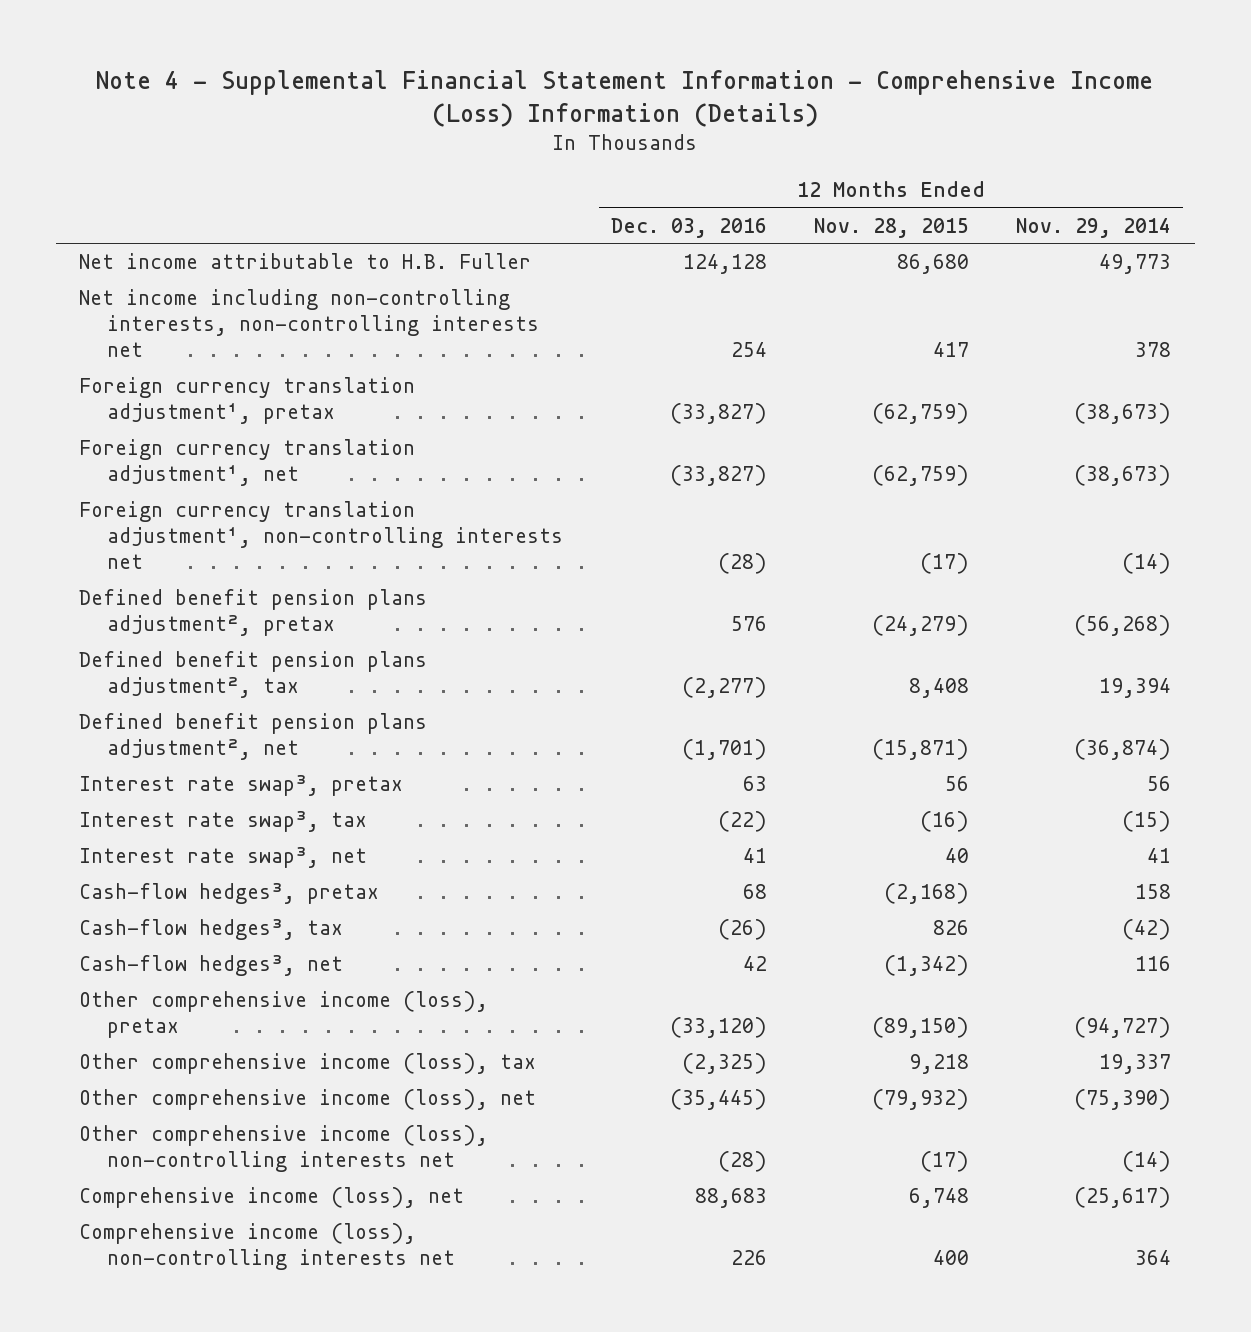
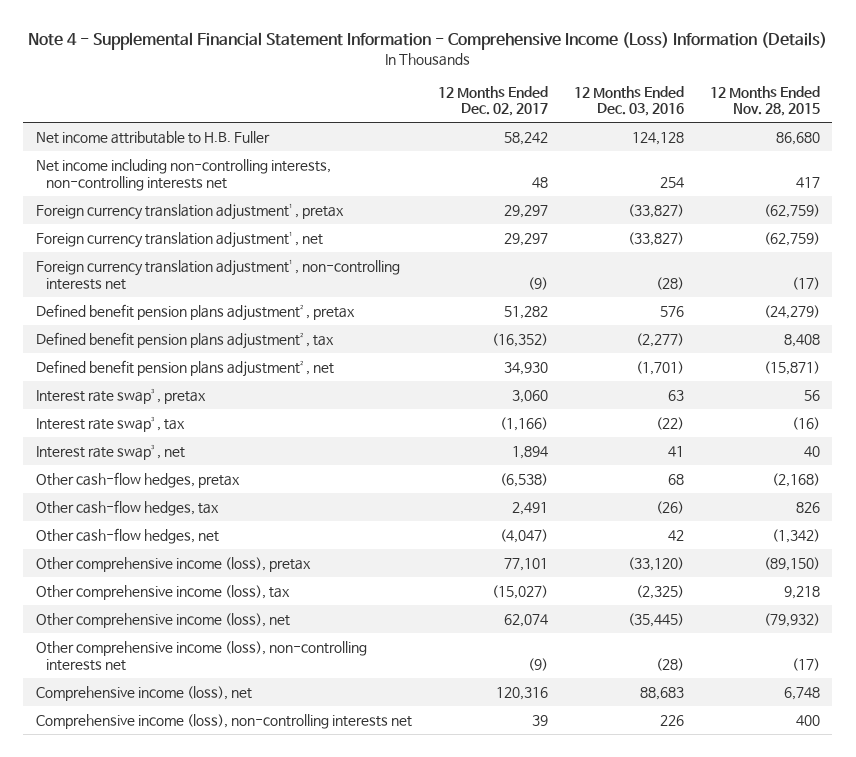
[1016,217,1172,238] Nov. 29, 2014 -> none
none -> [437,85,548,117] 12 Months Ended Dec. 02, 2017
[79,883,380,905] Cash-flow hedges³, pretax -> [36,471,241,488] Other cash-flow hedges, pretax
[79,919,344,941] Cash-flow hedges³, tax -> [36,499,220,516] Other cash-flow hedges, tax
[79,955,344,977] Cash-flow hedges³, net -> [36,527,220,544] Other cash-flow hedges, net

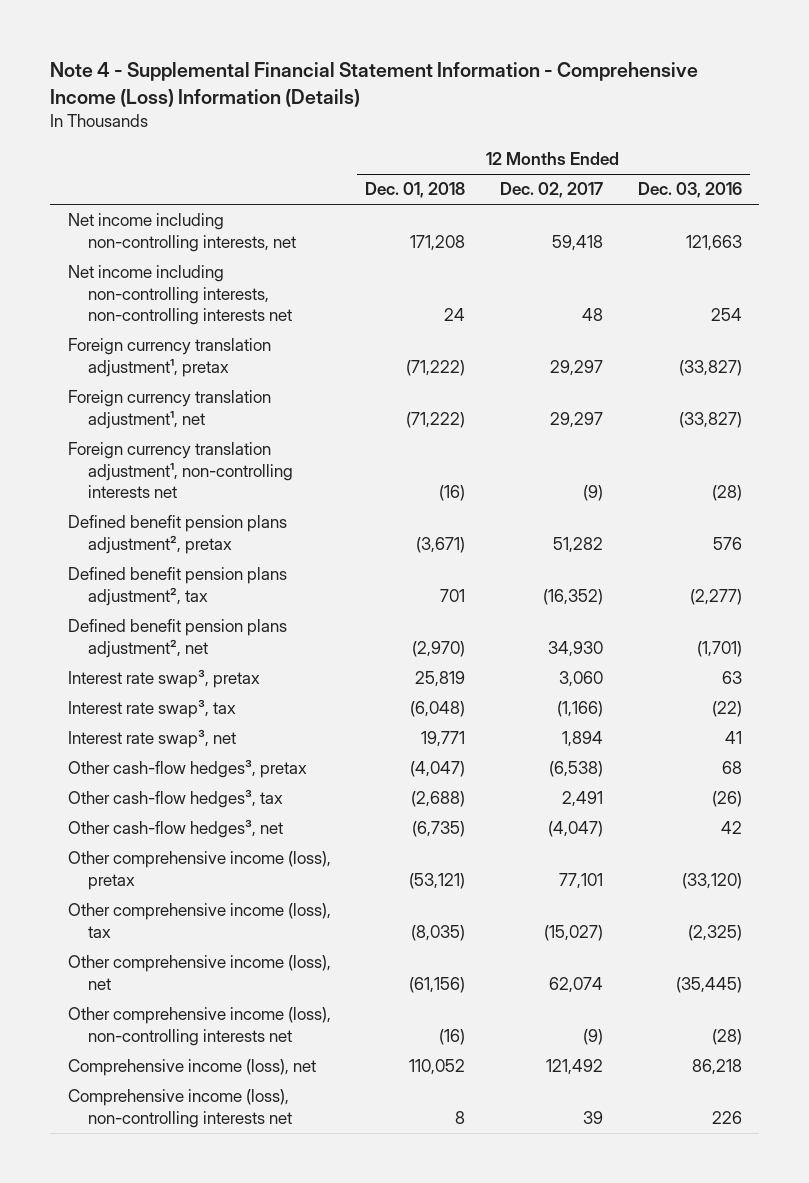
[709,85,820,117] 12 Months Ended Nov. 28, 2015 -> none
none -> [365,182,466,199] Dec. 01, 2018
[36,130,271,144] Net income attributable to H.B. Fuller -> none
none -> [67,213,297,252] Net income including non-controlling interests, net
[36,471,241,488] Other cash-flow hedges, pretax -> [67,759,307,779] Other cash-flow hedges³, pretax
[36,499,220,516] Other cash-flow hedges, tax -> [67,789,283,809] Other cash-flow hedges³, tax
[36,527,220,544] Other cash-flow hedges, net -> [67,819,283,839] Other cash-flow hedges³, net
[495,686,548,700] 120,316 -> [545,1059,603,1076] 121,492
[639,686,684,700] 88,683 -> [691,1059,742,1076] 86,218

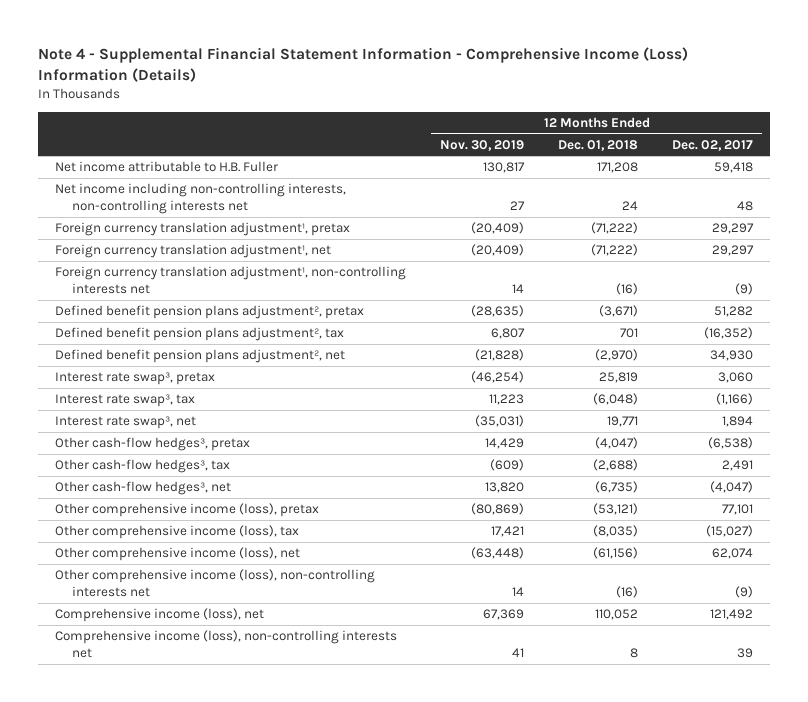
[637,182,742,199] Dec. 03, 2016 -> none
none -> [439,139,524,151] Nov. 30, 2019
[67,213,297,252] Net income including non-controlling interests, net -> [54,161,278,173] Net income attributable to H.B. Fuller

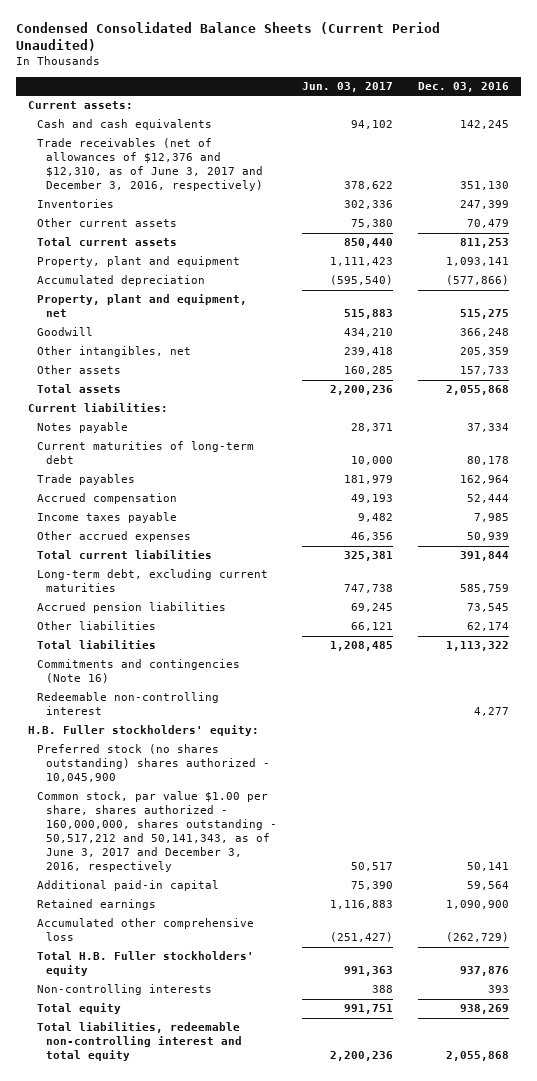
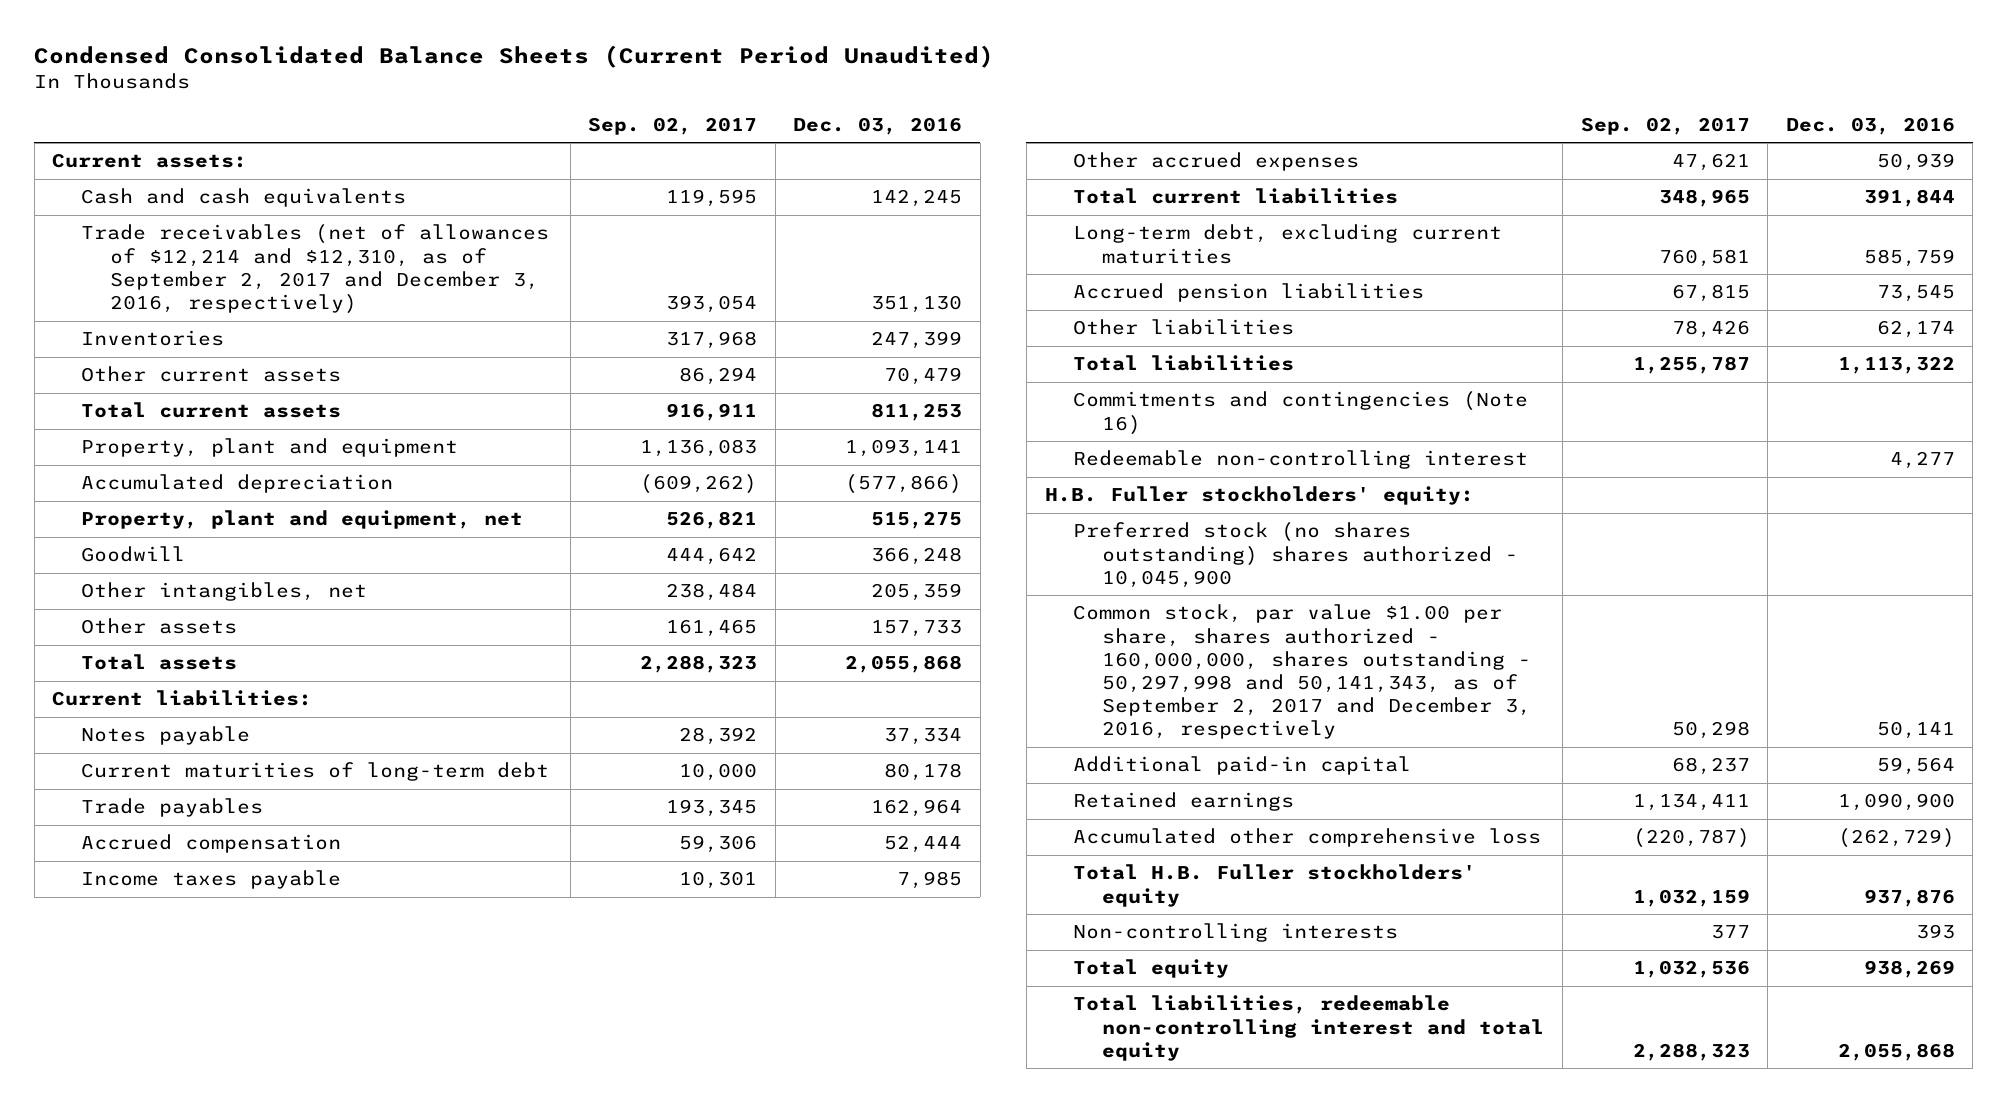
[301,82,393,93] Jun. 03, 2017 -> none
none -> [588,116,758,135] Sep. 02, 2017
[37,138,263,192] Trade receivables (net of allowances of $12,376 and $12,310, as of June 3, 2017 and December 3, 2016, respectively) -> [81,224,550,314] Trade receivables (net of allowances of $12,214 and $12,310, as of September 2, 2017 and December 3, 2016, respectively)
[37,791,277,873] Common stock, par value $1.00 per share, shares authorized - 160,000,000, shares outstanding - 50,517,212 and 50,141,343, as of June 3, 2017 and December 3, 2016, respectively -> [1073,604,1532,740] Common stock, par value $1.00 per share, shares authorized - 160,000,000, shares outstanding - 50,297,998 and 50,141,343, as of September 2, 2017 and December 3, 2016, respectively

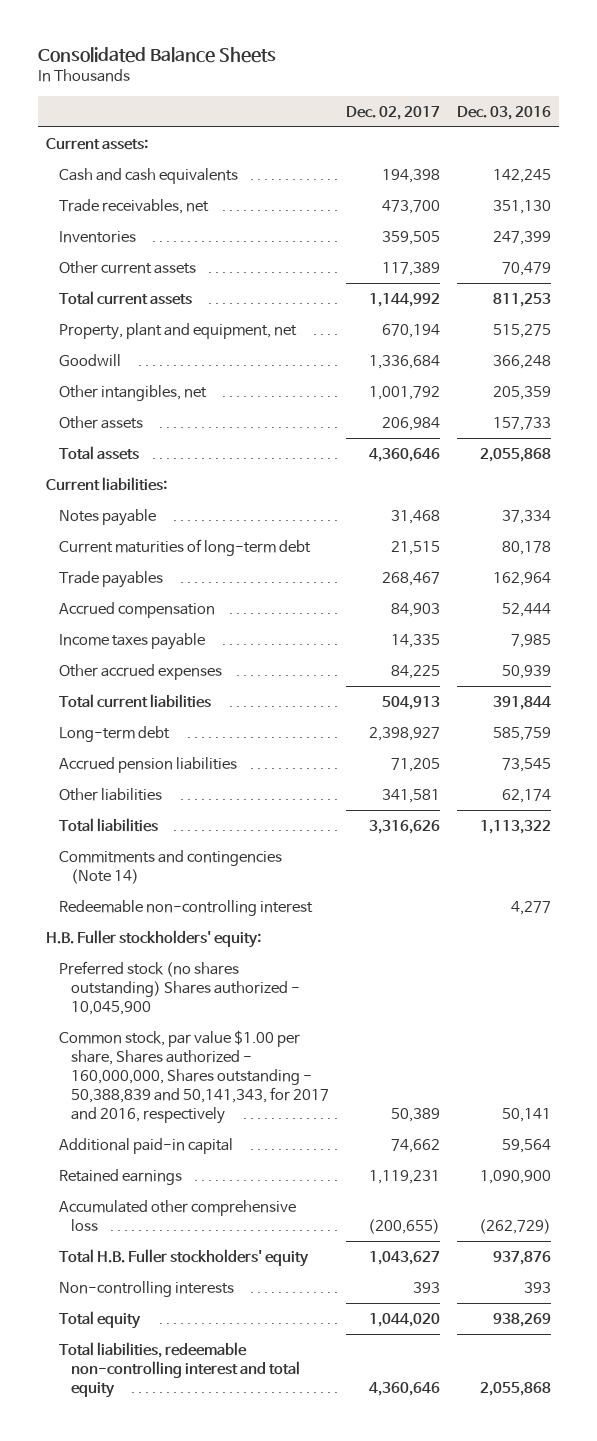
[34,44,995,68] Condensed Consolidated Balance Sheets (Current Period Unaudited) -> [37,46,276,63] Consolidated Balance Sheets
[588,116,758,135] Sep. 02, 2017 -> none
none -> [346,106,441,121] Dec. 02, 2017
[81,224,550,314] Trade receivables (net of allowances of $12,214 and $12,310, as of September 2, 2017 and December 3, 2016, respectively) -> [58,198,209,214] Trade receivables, net
[81,438,459,458] Property, plant and equipment -> none
[81,474,394,494] Accumulated depreciation -> none
[1073,224,1503,264] Long-term debt, excluding current maturities -> [58,725,170,742] Long-term debt
[1073,391,1529,435] Commitments and contingencies (Note 16) -> [58,849,282,884] Commitments and contingencies (Note 14)
[1073,522,1519,588] Preferred stock (no shares outstanding) shares authorized - 10,045,900 -> [58,960,301,1015] Preferred stock (no shares outstanding) Shares authorized - 10,045,900
[1073,604,1532,740] Common stock, par value $1.00 per share, shares authorized - 160,000,000, shares outstanding - 50,297,998 and 50,141,343, as of September 2, 2017 and December 3, 2016, respectively -> [58,1029,330,1124] Common stock, par value $1.00 per share, Shares authorized - 160,000,000, Shares outstanding - 50,388,839 and 50,141,343, for 2017 and 2016, respectively

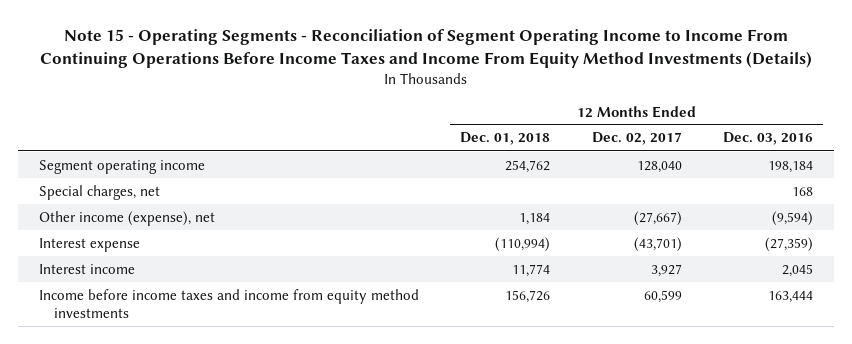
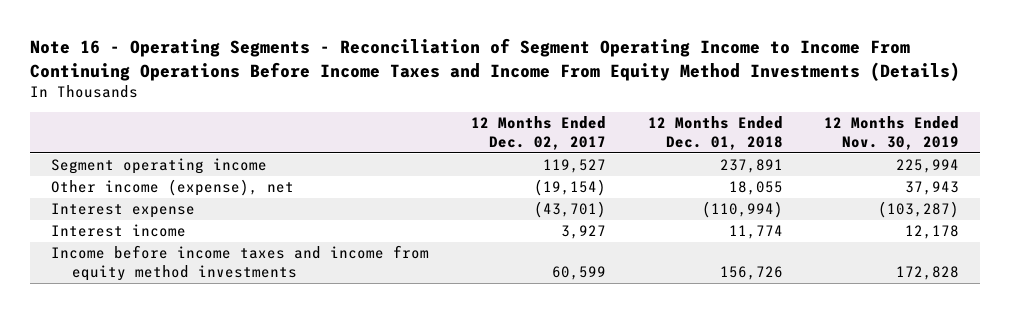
[39,28,812,69] Note 15 - Operating Segments - Reconciliation of Segment Operating Income to Income From Continuing Operations Before Income Taxes and Income From Equity Method Investments (Details) -> [29,38,960,81] Note 16 - Operating Segments - Reconciliation of Segment Operating Income to Income From Continuing Operations Before Income Taxes and Income From Equity Method Investments (Details)
[723,132,814,146] Dec. 03, 2016 -> none
none -> [824,116,960,150] 12 Months Ended Nov. 30, 2019
[38,184,160,200] Special charges, net -> none
[505,159,551,173] 254,762 -> [719,159,783,174] 237,891
[636,160,682,173] 128,040 -> [542,159,606,174] 119,527
[519,212,551,225] 1,184 -> [728,181,783,196] 18,055
[633,210,682,226] (27,667) -> [533,179,606,197] (19,154)

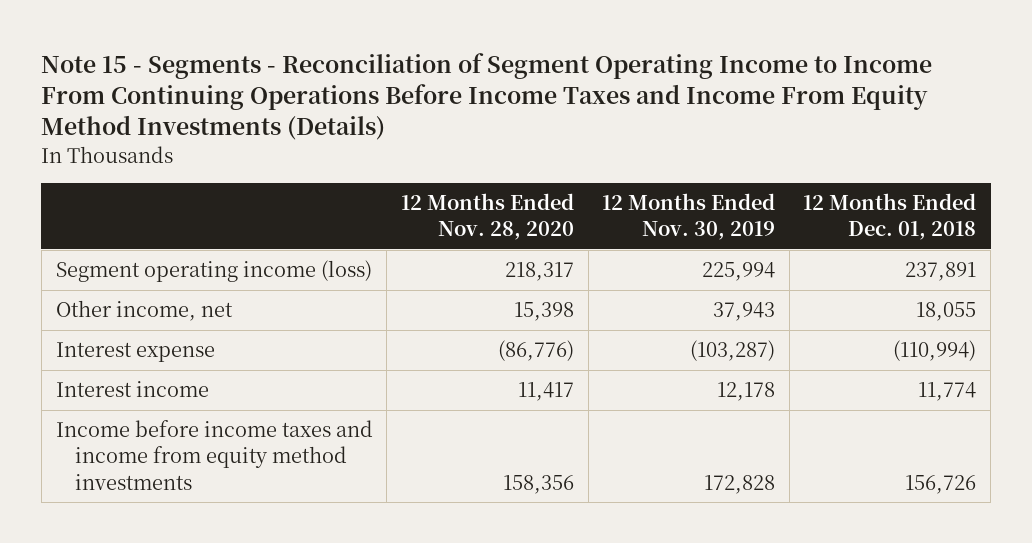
[29,38,960,81] Note 16 - Operating Segments - Reconciliation of Segment Operating Income to Income From Continuing Operations Before Income Taxes and Income From Equity Method Investments (Details) -> [41,52,933,141] Note 15 - Segments - Reconciliation of Segment Operating Income to Income From Continuing Operations Before Income Taxes and Income From Equity Method Investments (Details)
[470,116,606,150] 12 Months Ended Dec. 02, 2017 -> none
none -> [400,192,574,241] 12 Months Ended Nov. 28, 2020
[50,158,267,175] Segment operating income -> [55,260,372,283] Segment operating income (loss)
[50,179,294,197] Other income (expense), net -> [55,300,233,322] Other income, net

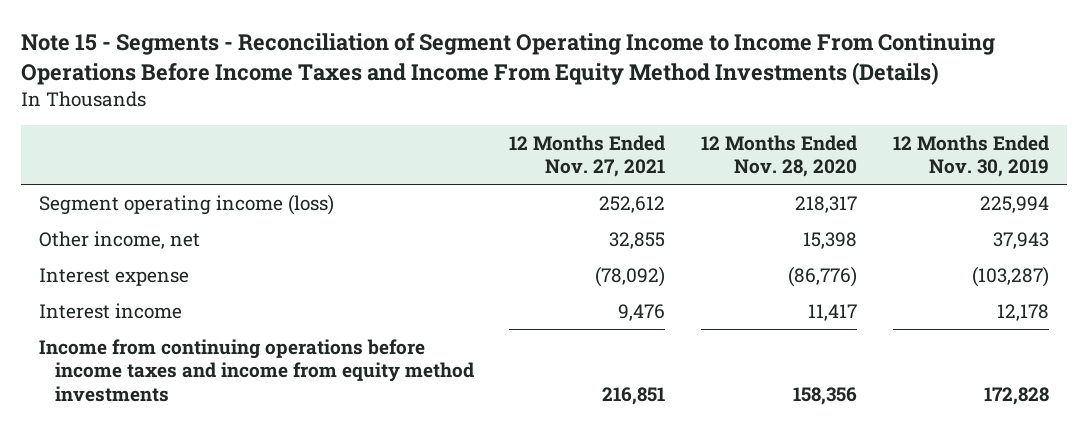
[803,192,977,241] 12 Months Ended Dec. 01, 2018 -> none
none -> [509,134,666,178] 12 Months Ended Nov. 27, 2021
[55,420,373,490] Income before income taxes and income from equity method investments -> [38,338,474,403] Income from continuing operations before income taxes and income from equity method investments

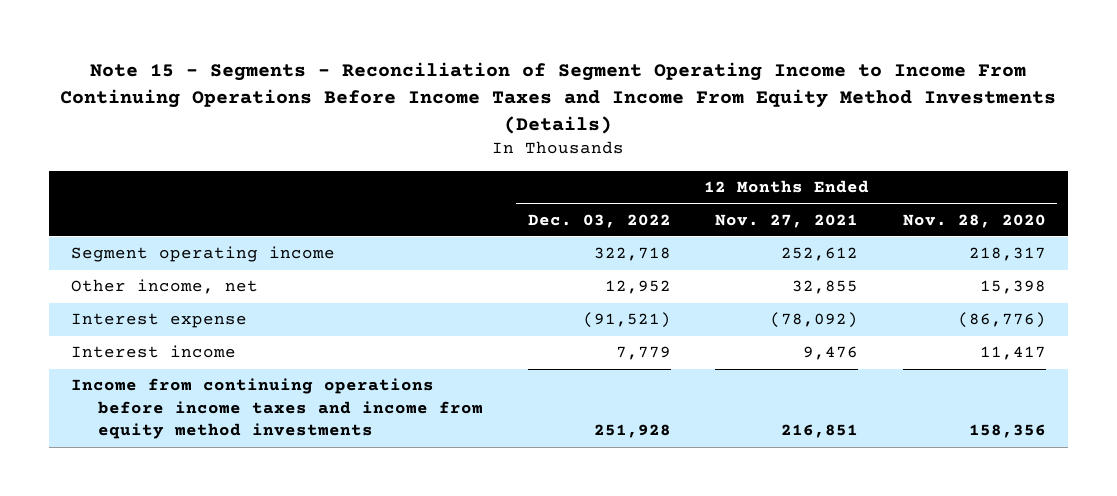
[892,134,1049,178] 12 Months Ended Nov. 30, 2019 -> none
none -> [527,213,671,228] Dec. 03, 2022
[38,193,334,215] Segment operating income (loss) -> [71,246,336,263] Segment operating income

